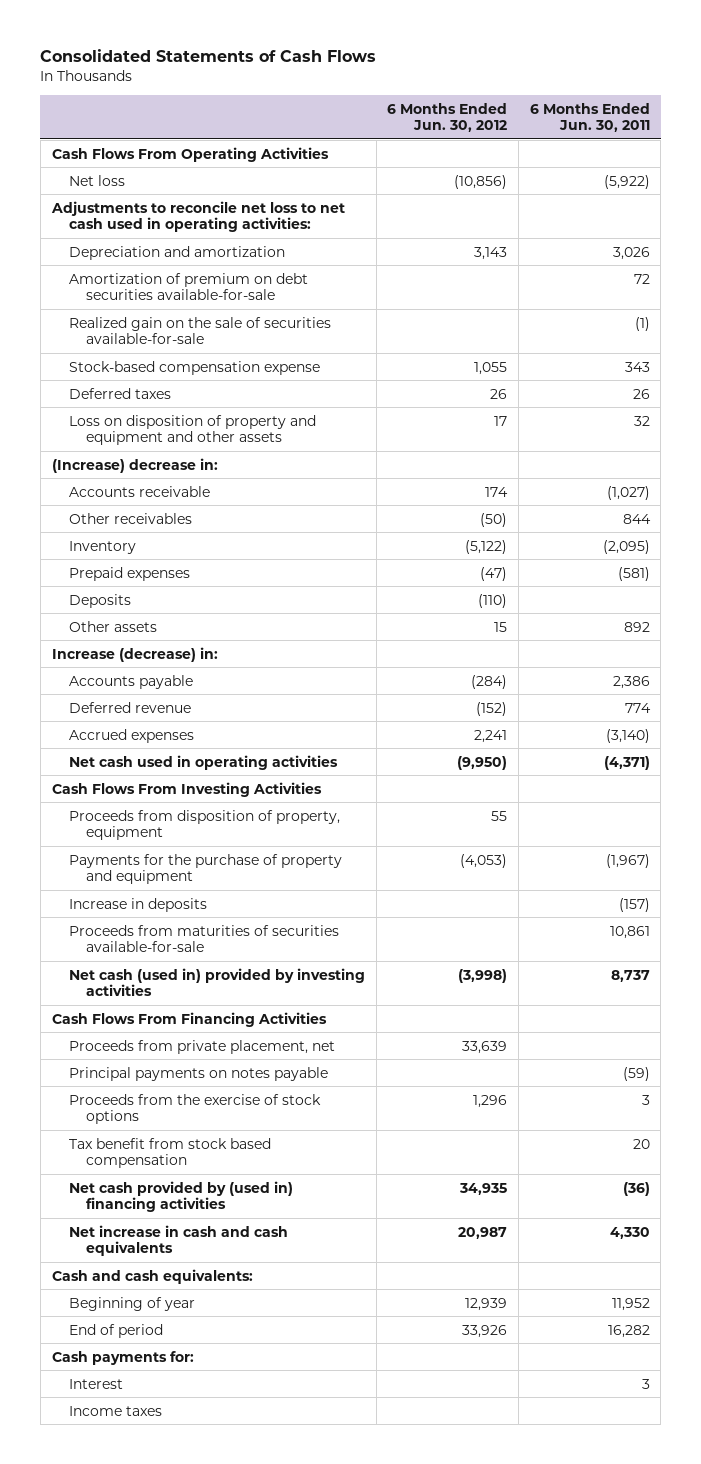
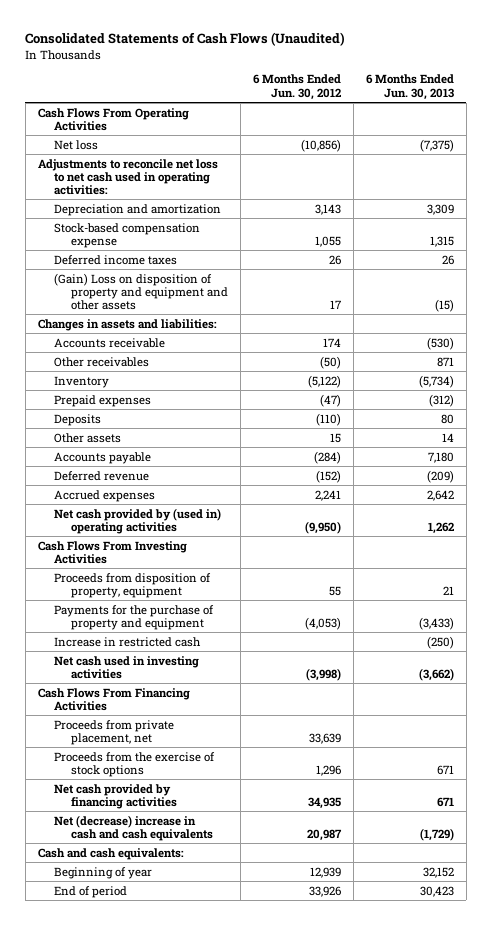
[40,49,377,63] Consolidated Statements of Cash Flows -> [25,32,346,47] Consolidated Statements of Cash Flows (Unaudited)
[529,102,650,133] 6 Months Ended Jun. 30, 2011 -> none
none -> [365,74,454,100] 6 Months Ended Jun. 30, 2013
[68,272,308,300] Amortization of premium on debt securities available-for-sale -> none
[68,316,331,344] Realized gain on the sale of securities available-for-sale -> none
[51,457,218,473] (Increase) decrease in: -> none
[68,387,171,399] Deferred taxes -> [54,254,178,265] Deferred income taxes
[68,414,316,445] Loss on disposition of property and equipment and other assets -> [54,272,228,310] (Gain) Loss on disposition of property and equipment and other assets
none -> [37,318,217,331] Changes in assets and liabilities:
[51,646,218,662] Increase (decrease) in: -> none
[68,754,338,770] Net cash used in operating activities -> [54,507,222,534] Net cash provided by (used in) operating activities
[68,897,207,912] Increase in deposits -> none
[68,924,339,952] Proceeds from maturities of securities available-for-sale -> none
none -> [54,636,202,647] Increase in restricted cash
[68,967,365,996] Net cash (used in) provided by investing activities -> [54,655,200,679] Net cash used in investing activities
[68,1066,328,1081] Principal payments on notes payable -> none
[68,1137,271,1168] Tax benefit from stock based compensation -> none
[68,1180,293,1212] Net cash provided by (used in) financing activities -> [54,783,177,809] Net cash provided by financing activities
[68,1224,288,1256] Net increase in cash and cash equivalents -> [54,814,213,841] Net (decrease) increase in cash and cash equivalents
[51,1350,194,1365] Cash payments for: -> none
[68,1378,123,1389] Interest -> none
[68,1405,162,1416] Income taxes -> none

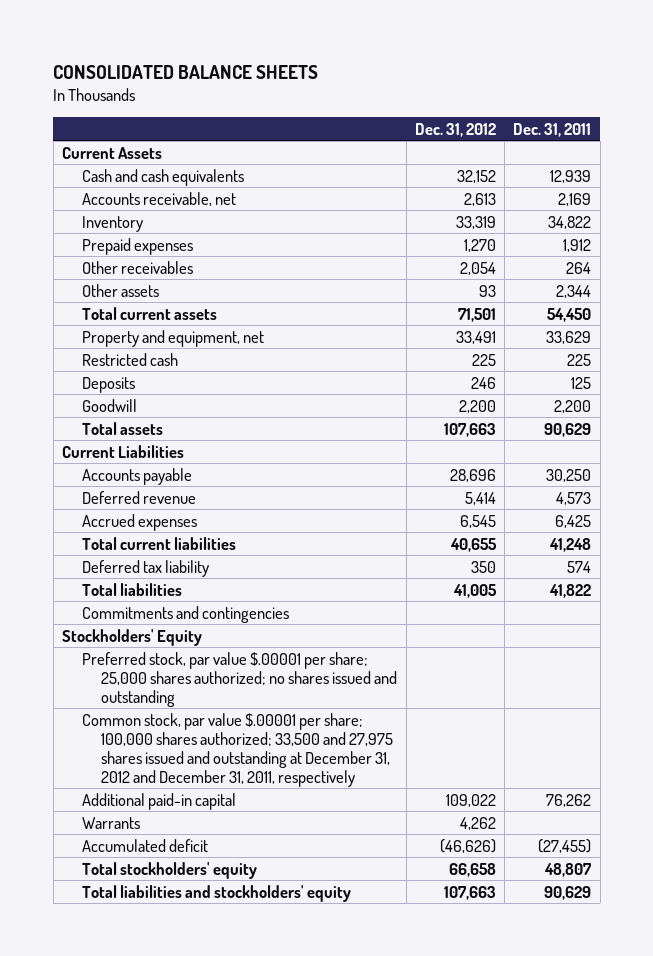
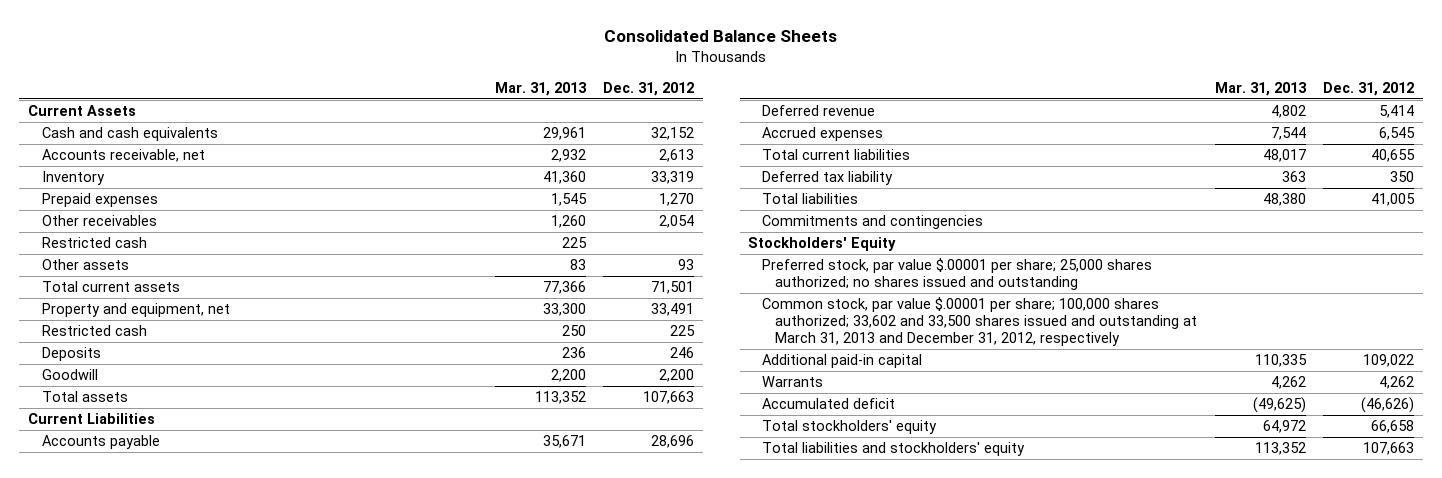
[53,64,319,79] CONSOLIDATED BALANCE SHEETS -> [604,30,838,43] Consolidated Balance Sheets
[513,122,592,137] Dec. 31, 2011 -> none
none -> [494,81,587,96] Mar. 31, 2013
none -> [41,237,147,249] Restricted cash
[81,712,394,787] Common stock, par value $.00001 per share; 100,000 shares authorized; 33,500 and 27,975 shares issued and outstanding at December 31, 2012 and December 31, 2011, respectively -> [761,297,1198,347] Common stock, par value $.00001 per share; 100,000 shares authorized; 33,602 and 33,500 shares issued and outstanding at March 31, 2013 and December 31, 2012, respectively

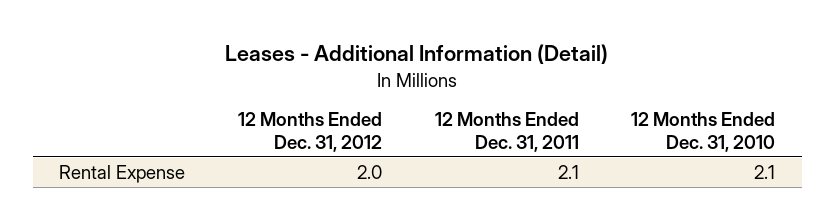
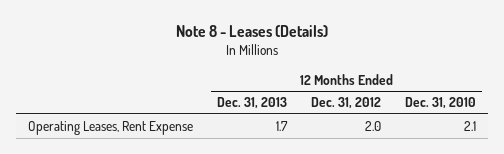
[225,44,609,65] Leases - Additional Information (Detail) -> [176,24,329,37] Note 8 - Leases (Details)
[434,112,579,153] 12 Months Ended Dec. 31, 2011 -> none
none -> [216,97,287,110] Dec. 31, 2013
[59,165,186,184] Rental Expense -> [27,121,193,136] Operating Leases, Rent Expense

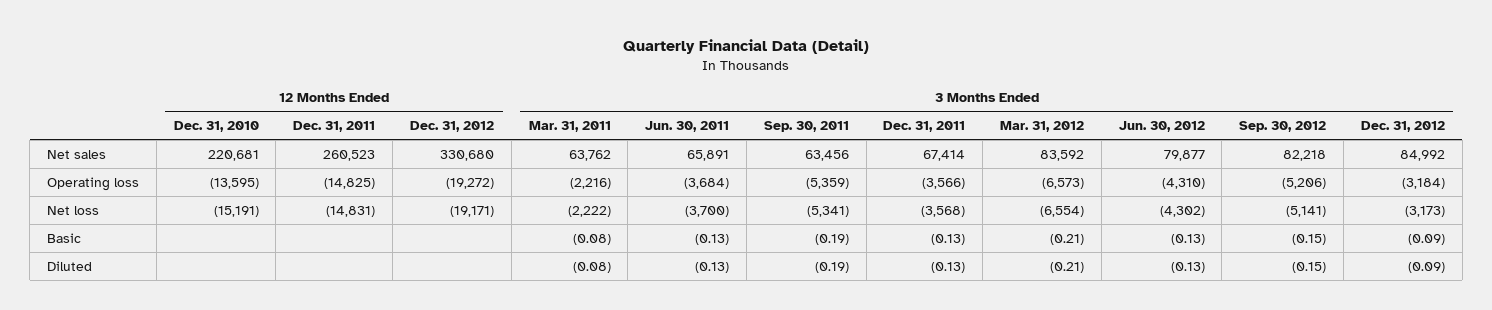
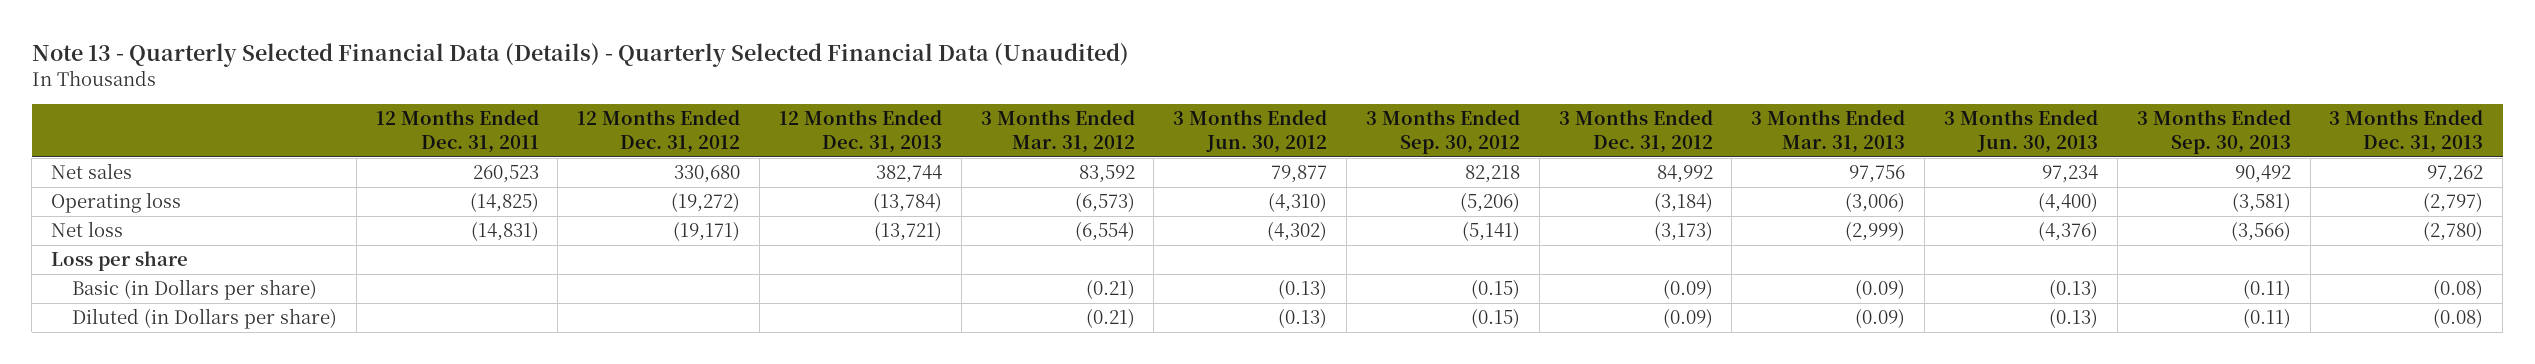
[622,39,869,55] Quarterly Financial Data (Detail) -> [31,42,1129,67] Note 13 - Quarterly Selected Financial Data (Details) - Quarterly Selected Financial Data (Unaudited)
[173,120,259,132] Dec. 31, 2010 -> none
[528,120,611,132] Mar. 31, 2011 -> none
[645,120,730,132] Jun. 30, 2011 -> none
[763,120,849,132] Sep. 30, 2011 -> none
[883,120,966,132] Dec. 31, 2011 -> none
none -> [778,110,942,154] 12 Months Ended Dec. 31, 2013
none -> [1751,110,1906,154] 3 Months Ended Mar. 31, 2013
none -> [1943,110,2098,154] 3 Months Ended Jun. 30, 2013
none -> [2136,110,2291,155] 3 Months Ended Sep. 30, 2013
none -> [2329,110,2484,154] 3 Months Ended Dec. 31, 2013
none -> [51,251,189,272] Loss per share
[47,232,82,243] Basic -> [71,279,317,301] Basic (in Dollars per share)
[47,260,93,271] Diluted -> [71,308,337,330] Diluted (in Dollars per share)

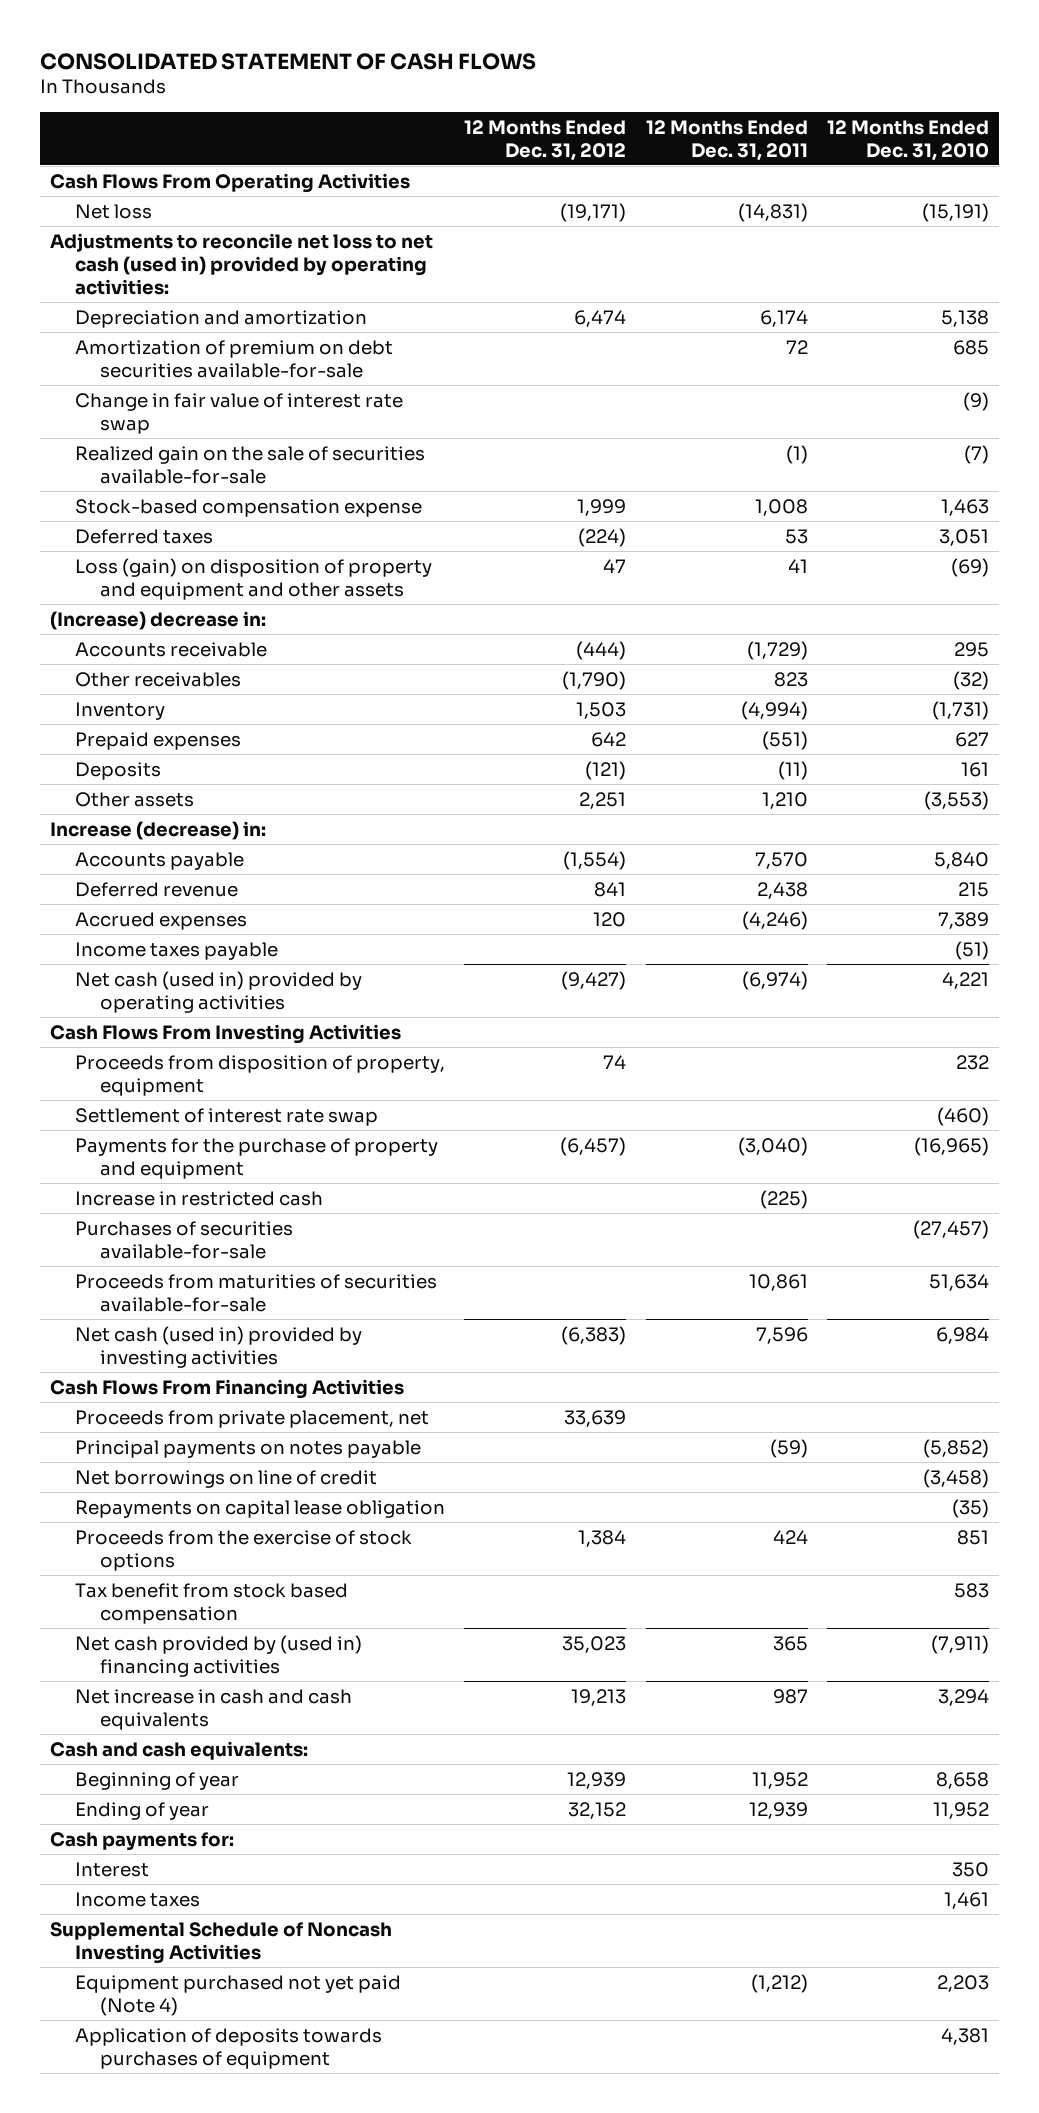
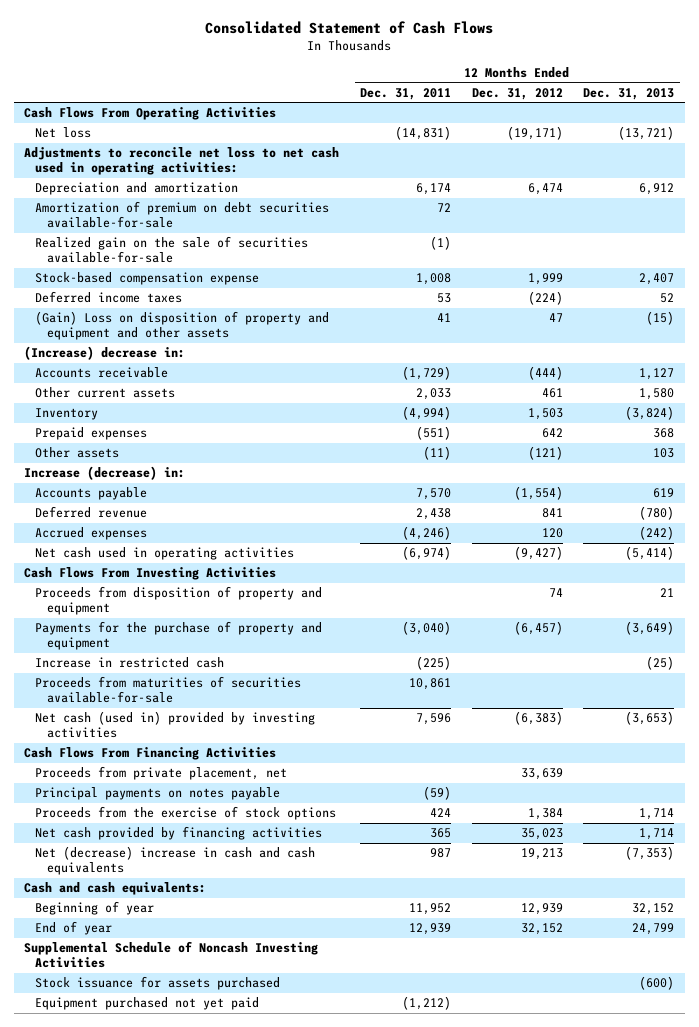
[39,52,536,70] CONSOLIDATED STATEMENT OF CASH FLOWS -> [205,21,494,35] Consolidated Statement of Cash Flows
[827,119,990,161] 12 Months Ended Dec. 31, 2010 -> none
none -> [583,87,675,100] Dec. 31, 2013
[49,232,433,295] Adjustments to reconcile net loss to net cash (used in) provided by operating activities: -> [24,147,340,176] Adjustments to reconcile net loss to net cash used in operating activities:
[74,392,403,434] Change in fair value of interest rate swap -> none
[74,528,213,544] Deferred taxes -> [35,291,183,304] Deferred income taxes
[74,557,432,600] Loss (gain) on disposition of property and equipment and other assets -> [35,311,330,341] (Gain) Loss on disposition of property and equipment and other assets
[74,671,241,687] Other receivables -> none
none -> [35,387,176,399] Other current assets
[74,761,161,780] Deposits -> none
[579,791,627,809] 2,251 -> [527,446,563,461] (121)
[761,791,808,809] 1,210 -> [422,446,451,461] (11)
[74,941,278,960] Income taxes payable -> none
[74,970,362,1013] Net cash (used in) provided by operating activities -> [35,547,295,561] Net cash used in operating activities
[74,1107,378,1126] Settlement of interest rate swap -> none
[74,1054,445,1096] Proceeds from disposition of property, equipment -> [35,586,323,616] Proceeds from disposition of property and equipment
[74,1220,293,1259] Purchases of securities available-for-sale -> none
[74,1469,377,1488] Net borrowings on line of credit -> none
[74,1499,445,1518] Repayments on capital lease obligation -> none
[74,1582,348,1624] Tax benefit from stock based compensation -> none
[74,1634,362,1677] Net cash provided by (used in) financing activities -> [35,826,323,841] Net cash provided by financing activities
[74,1688,352,1730] Net increase in cash and cash equivalents -> [35,846,316,876] Net (decrease) increase in cash and cash equivalents
[49,1831,234,1851] Cash payments for: -> none
[74,1861,149,1877] Interest -> none
[74,1891,200,1907] Income taxes -> none
[74,1801,209,1820] Ending of year -> [35,921,113,936] End of year
[74,2027,382,2069] Application of deposits towards purchases of equipment -> none
none -> [35,976,281,991] Stock issuance for assets purchased
[74,1974,401,2016] Equipment purchased not yet paid (Note 4) -> [35,997,260,1011] Equipment purchased not yet paid

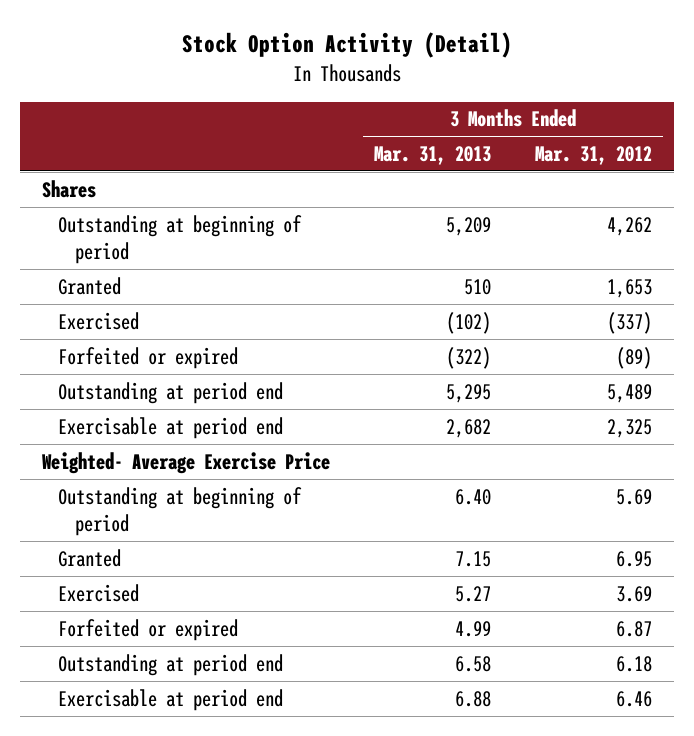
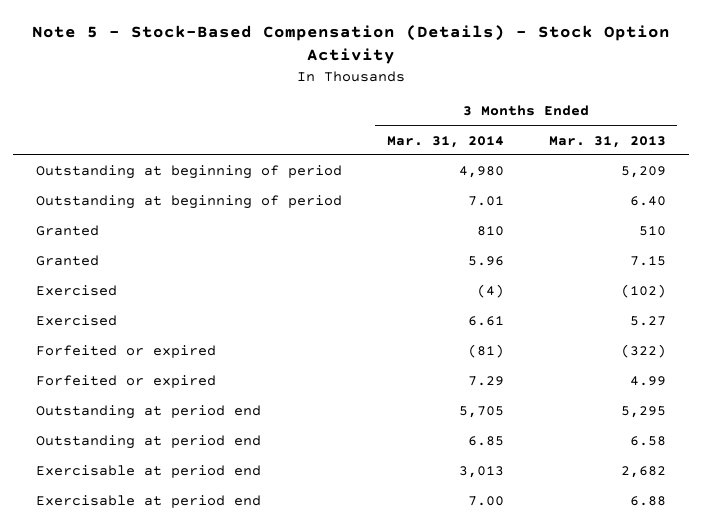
[181,32,512,59] Stock Option Activity (Detail) -> [31,24,670,65] Note 5 - Stock-Based Compensation (Details) - Stock Option Activity
[535,145,653,165] Mar. 31, 2012 -> none
none -> [386,135,504,148] Mar. 31, 2014
[41,179,96,198] Shares -> none
[41,451,330,474] Weighted- Average Exercise Price -> none
[58,276,122,295] Granted -> [35,225,99,237] Granted
[58,311,140,330] Exercised -> [35,285,117,297] Exercised
[58,346,239,369] Forfeited or expired -> [35,345,216,359] Forfeited or expired
[58,381,284,404] Outstanding at period end -> [35,405,261,420] Outstanding at period end
[58,416,284,439] Exercisable at period end -> [35,465,261,479] Exercisable at period end

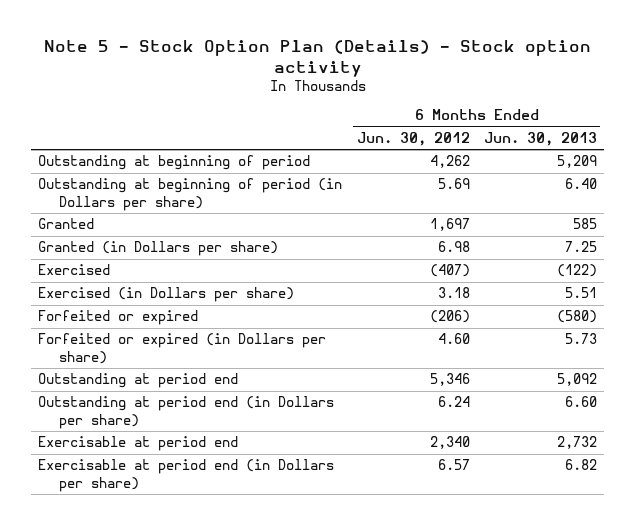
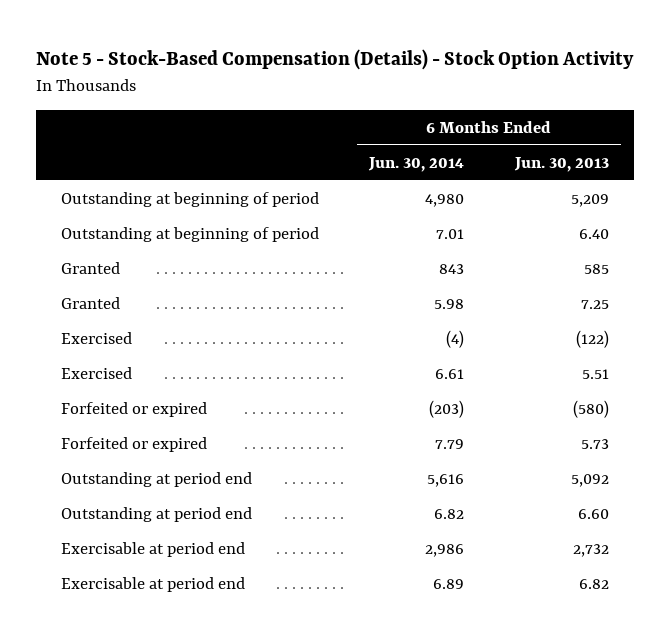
[43,39,591,77] Note 5 - Stock Option Plan (Details) - Stock option activity -> [35,49,634,71] Note 5 - Stock-Based Compensation (Details) - Stock Option Activity
[356,132,470,147] Jun. 30, 2012 -> none
none -> [368,156,465,172] Jun. 30, 2014
[38,178,343,211] Outstanding at beginning of period (in Dollars per share) -> [60,227,319,243] Outstanding at beginning of period
[38,241,279,257] Granted (in Dollars per share) -> [60,297,120,310] Granted
[38,287,295,303] Exercised (in Dollars per share) -> [60,367,132,380] Exercised
[38,333,327,364] Forfeited or expired (in Dollars per share) -> [60,437,207,453] Forfeited or expired
[38,396,335,429] Outstanding at period end (in Dollars per share) -> [60,507,252,523] Outstanding at period end
[38,459,335,492] Exercisable at period end (in Dollars per share) -> [60,577,245,593] Exercisable at period end

